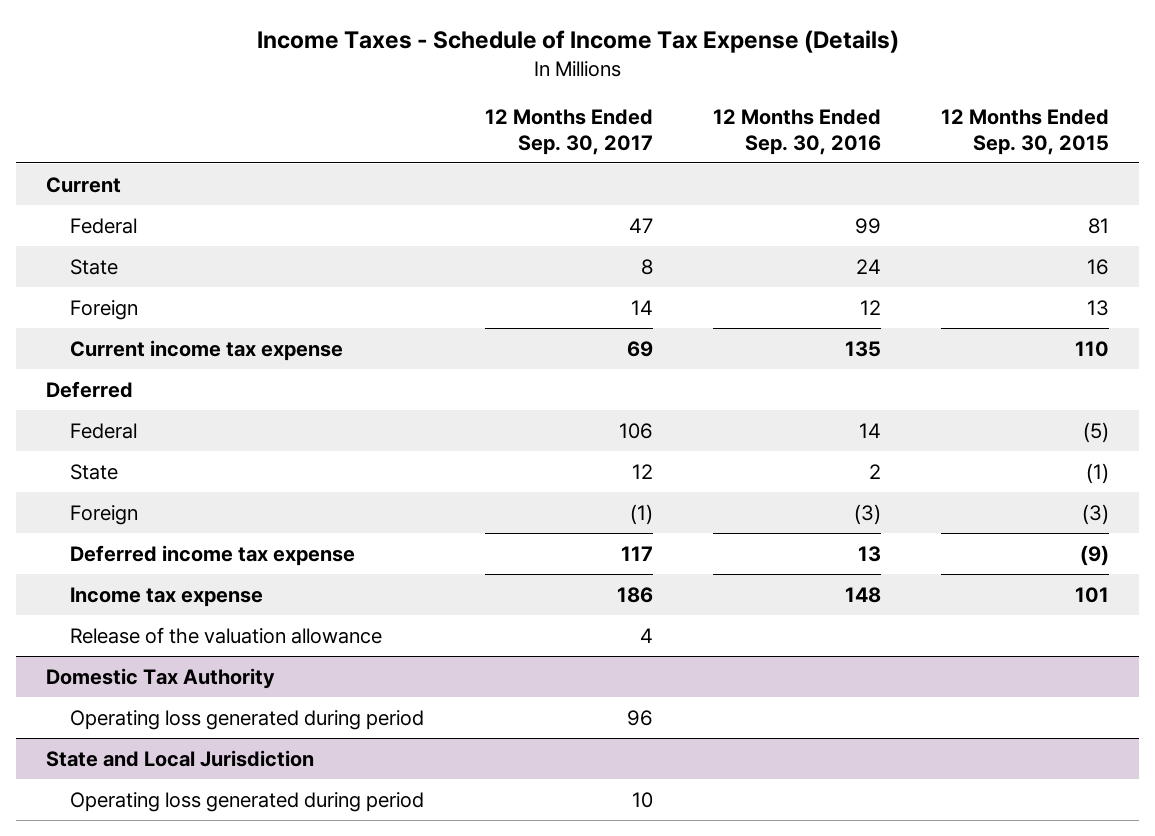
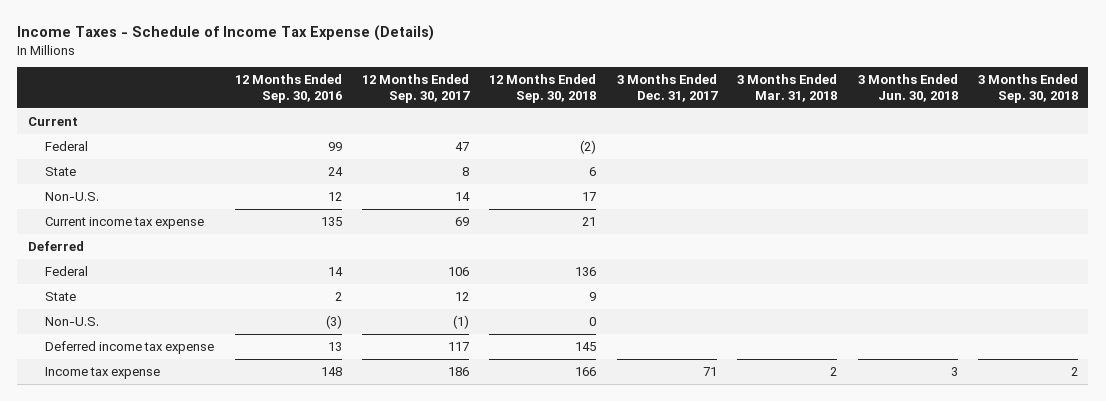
[940,108,1109,155] 12 Months Ended Sep. 30, 2015 -> none
none -> [489,74,597,104] 12 Months Ended Sep. 30, 2018
none -> [616,74,718,103] 3 Months Ended Dec. 31, 2017
none -> [737,74,838,103] 3 Months Ended Mar. 31, 2018
none -> [857,74,958,103] 3 Months Ended Jun. 30, 2018
none -> [978,74,1079,104] 3 Months Ended Sep. 30, 2018
[70,299,139,320] Foreign -> [45,191,100,201] Non-U.S.
[70,504,139,525] Foreign -> [45,316,100,326] Non-U.S.
[70,626,383,644] Release of the valuation allowance -> none
[46,667,276,689] Domestic Tax Authority -> none
[70,709,425,730] Operating loss generated during period -> none
[46,749,315,767] State and Local Jurisdiction -> none
[70,791,425,812] Operating loss generated during period -> none

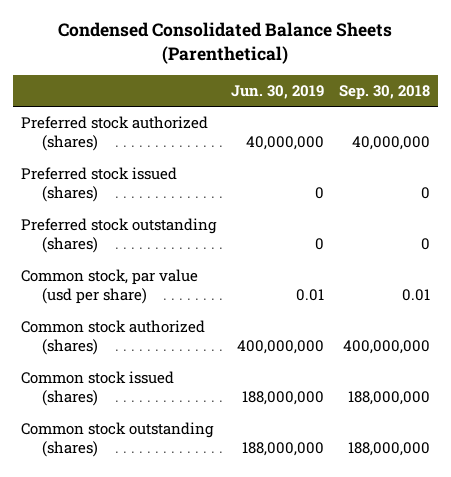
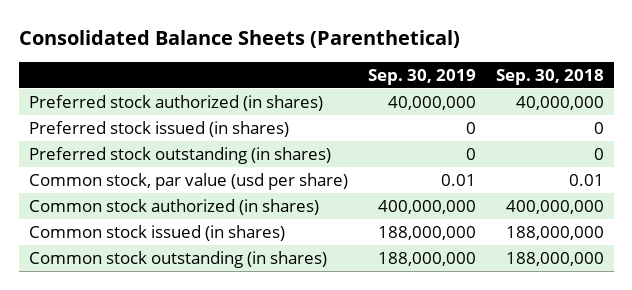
[58,22,393,64] Condensed Consolidated Balance Sheets (Parenthetical) -> [18,29,460,48] Consolidated Balance Sheets (Parenthetical)
[230,84,324,99] Jun. 30, 2019 -> none
none -> [367,68,476,85] Sep. 30, 2019
[20,116,208,152] Preferred stock authorized (shares) -> [28,94,323,111] Preferred stock authorized (in shares)
[20,167,177,203] Preferred stock issued (shares) -> [28,120,289,137] Preferred stock issued (in shares)
[20,218,217,254] Preferred stock outstanding (shares) -> [28,146,331,164] Preferred stock outstanding (in shares)
[20,320,205,356] Common stock authorized (shares) -> [28,198,319,215] Common stock authorized (in shares)
[20,371,174,407] Common stock issued (shares) -> [28,224,285,241] Common stock issued (in shares)
[20,422,214,458] Common stock outstanding (shares) -> [28,250,327,268] Common stock outstanding (in shares)

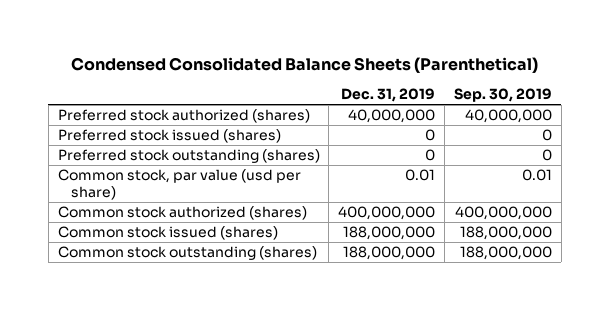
[18,29,460,48] Consolidated Balance Sheets (Parenthetical) -> [70,56,538,73] Condensed Consolidated Balance Sheets (Parenthetical)
[495,68,604,85] Sep. 30, 2018 -> none
none -> [341,87,436,102] Dec. 31, 2019
[28,94,323,111] Preferred stock authorized (in shares) -> [57,109,310,124] Preferred stock authorized (shares)
[28,120,289,137] Preferred stock issued (in shares) -> [57,129,281,144] Preferred stock issued (shares)
[28,146,331,164] Preferred stock outstanding (in shares) -> [57,149,320,164] Preferred stock outstanding (shares)
[28,198,319,215] Common stock authorized (in shares) -> [57,206,307,221] Common stock authorized (shares)
[28,224,285,241] Common stock issued (in shares) -> [57,226,278,241] Common stock issued (shares)
[28,250,327,268] Common stock outstanding (in shares) -> [57,246,317,261] Common stock outstanding (shares)

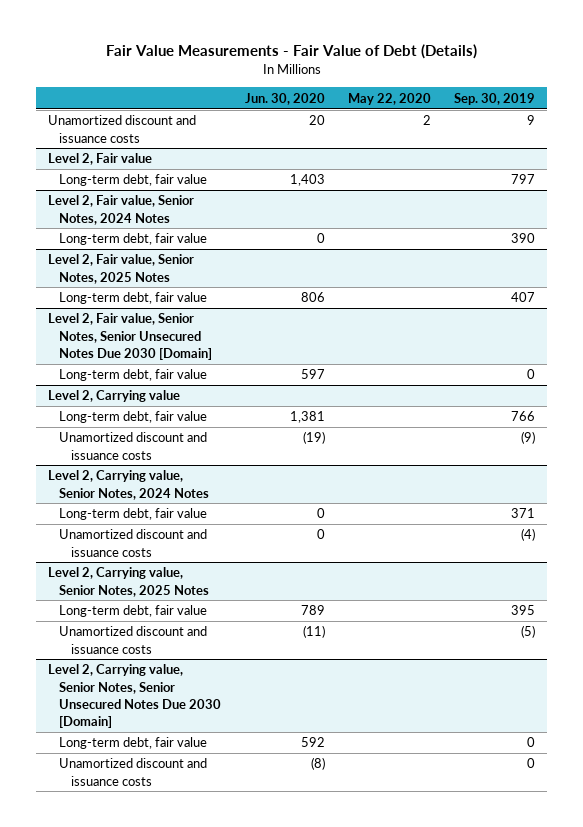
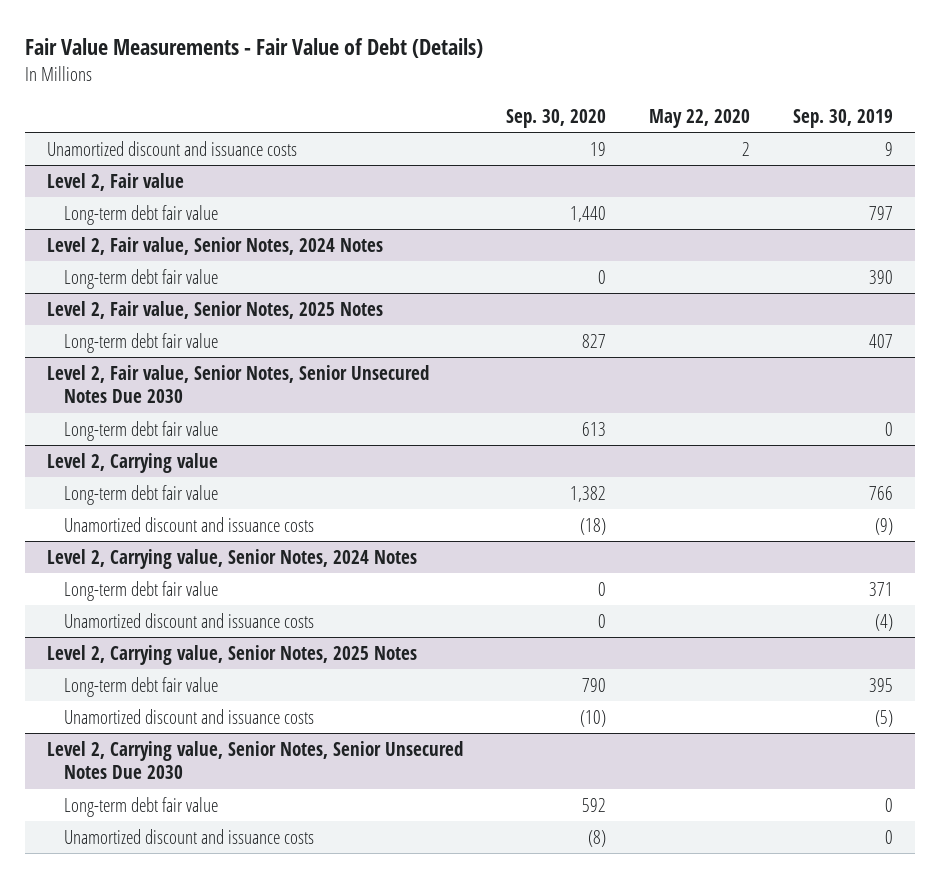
[244,92,325,105] Jun. 30, 2020 -> none
none -> [505,108,606,128] Sep. 30, 2020
[59,174,208,187] Long-term debt, fair value -> [63,204,218,225] Long-term debt fair value
[59,233,208,246] Long-term debt, fair value -> [63,268,218,289] Long-term debt fair value
[59,292,208,305] Long-term debt, fair value -> [63,332,218,353] Long-term debt fair value
[47,313,213,360] Level 2, Fair value, Senior Notes, Senior Unsecured Notes Due 2030 [Domain] -> [46,364,429,404] Level 2, Fair value, Senior Notes, Senior Unsecured Notes Due 2030
[59,369,208,382] Long-term debt, fair value -> [63,420,218,441] Long-term debt fair value
[59,411,208,424] Long-term debt, fair value -> [63,484,218,505] Long-term debt fair value
[59,508,208,521] Long-term debt, fair value -> [63,580,218,601] Long-term debt fair value
[59,605,208,618] Long-term debt, fair value -> [63,676,218,697] Long-term debt fair value
[47,664,222,728] Level 2, Carrying value, Senior Notes, Senior Unsecured Notes Due 2030 [Domain] -> [46,740,463,780] Level 2, Carrying value, Senior Notes, Senior Unsecured Notes Due 2030
[59,737,208,750] Long-term debt, fair value -> [63,796,218,817] Long-term debt fair value

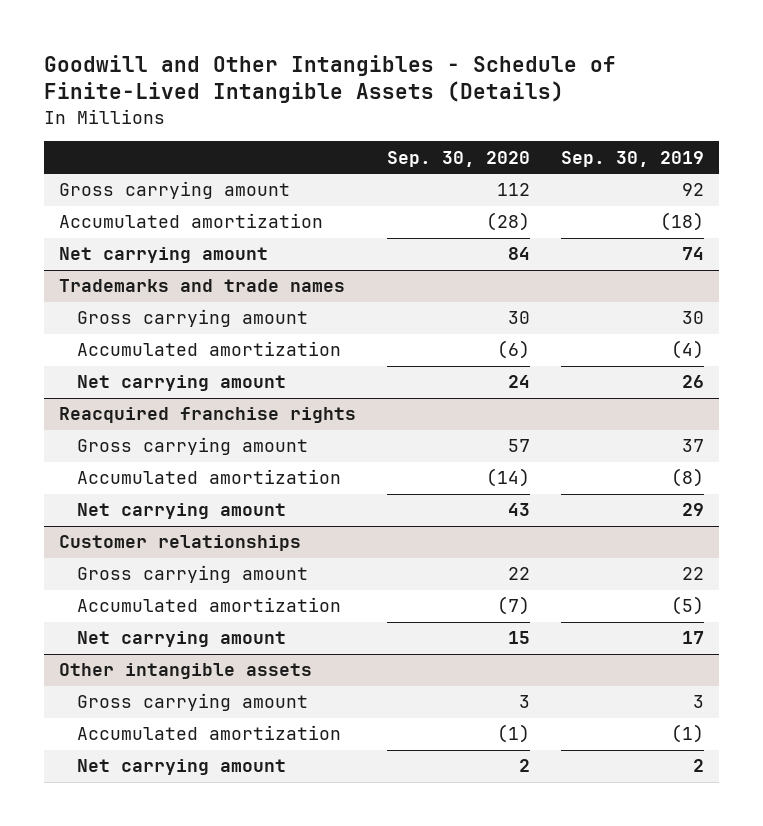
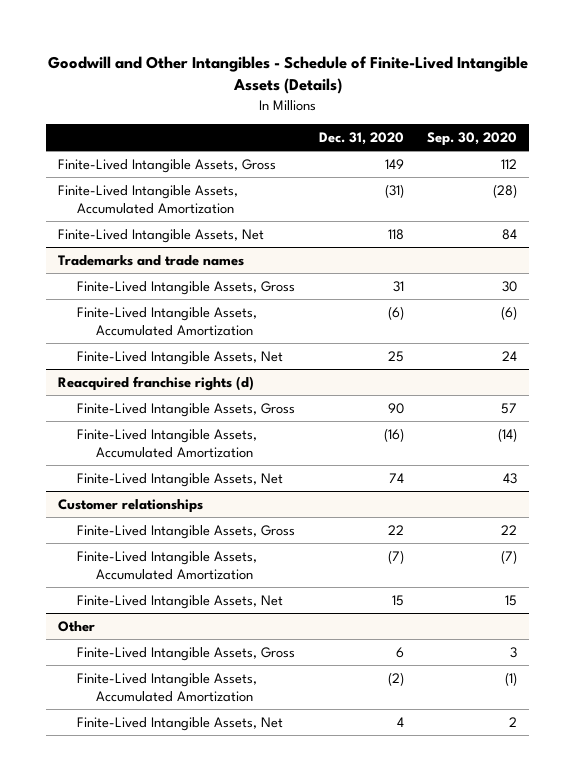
[560,150,704,167] Sep. 30, 2019 -> none
none -> [318,131,404,145] Dec. 31, 2020
[59,181,291,200] Gross carrying amount -> [57,158,276,173] Finite-Lived Intangible Assets, Gross
[59,213,324,229] Accumulated amortization -> [57,184,238,215] Finite-Lived Intangible Assets, Accumulated Amortization
[59,247,269,264] Net carrying amount -> [57,228,264,243] Finite-Lived Intangible Assets, Net
[76,309,308,328] Gross carrying amount -> [76,280,295,295] Finite-Lived Intangible Assets, Gross
[76,341,341,357] Accumulated amortization -> [76,306,257,337] Finite-Lived Intangible Assets, Accumulated Amortization
[76,375,286,392] Net carrying amount -> [76,350,283,365] Finite-Lived Intangible Assets, Net
[59,407,357,424] Reacquired franchise rights -> [57,375,254,391] Reacquired franchise rights (d)
[76,437,308,456] Gross carrying amount -> [76,402,295,417] Finite-Lived Intangible Assets, Gross
[76,469,341,485] Accumulated amortization -> [76,428,257,459] Finite-Lived Intangible Assets, Accumulated Amortization
[76,503,286,520] Net carrying amount -> [76,472,283,487] Finite-Lived Intangible Assets, Net
[76,565,308,584] Gross carrying amount -> [76,524,295,539] Finite-Lived Intangible Assets, Gross
[76,597,341,613] Accumulated amortization -> [76,550,257,581] Finite-Lived Intangible Assets, Accumulated Amortization
[76,631,286,648] Net carrying amount -> [76,594,283,609] Finite-Lived Intangible Assets, Net
[59,663,313,680] Other intangible assets -> [57,620,95,632] Other
[76,693,308,712] Gross carrying amount -> [76,646,295,661] Finite-Lived Intangible Assets, Gross
[76,725,341,741] Accumulated amortization -> [76,672,257,703] Finite-Lived Intangible Assets, Accumulated Amortization
[76,759,286,776] Net carrying amount -> [76,716,283,731] Finite-Lived Intangible Assets, Net

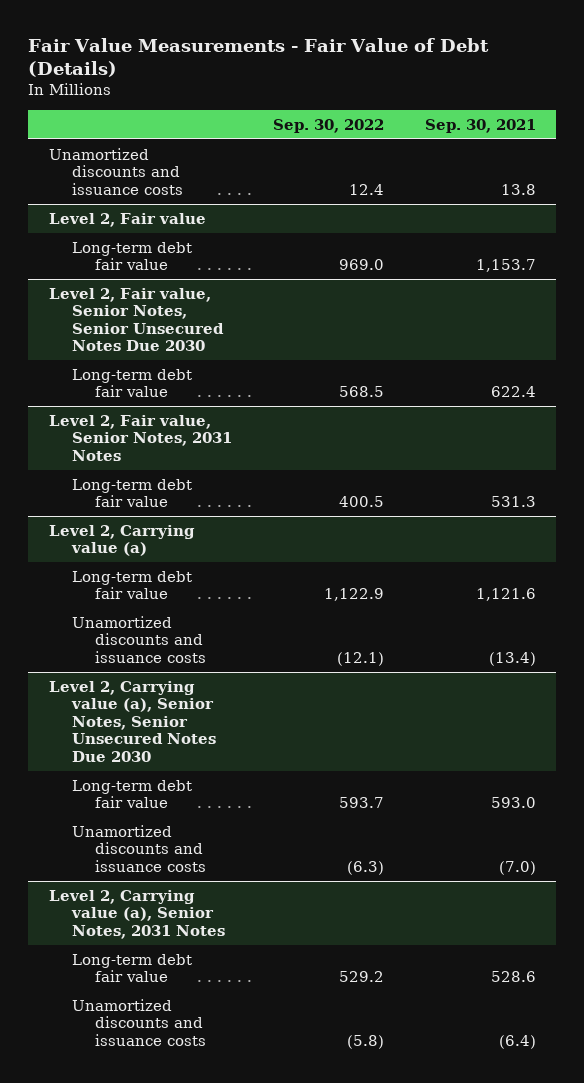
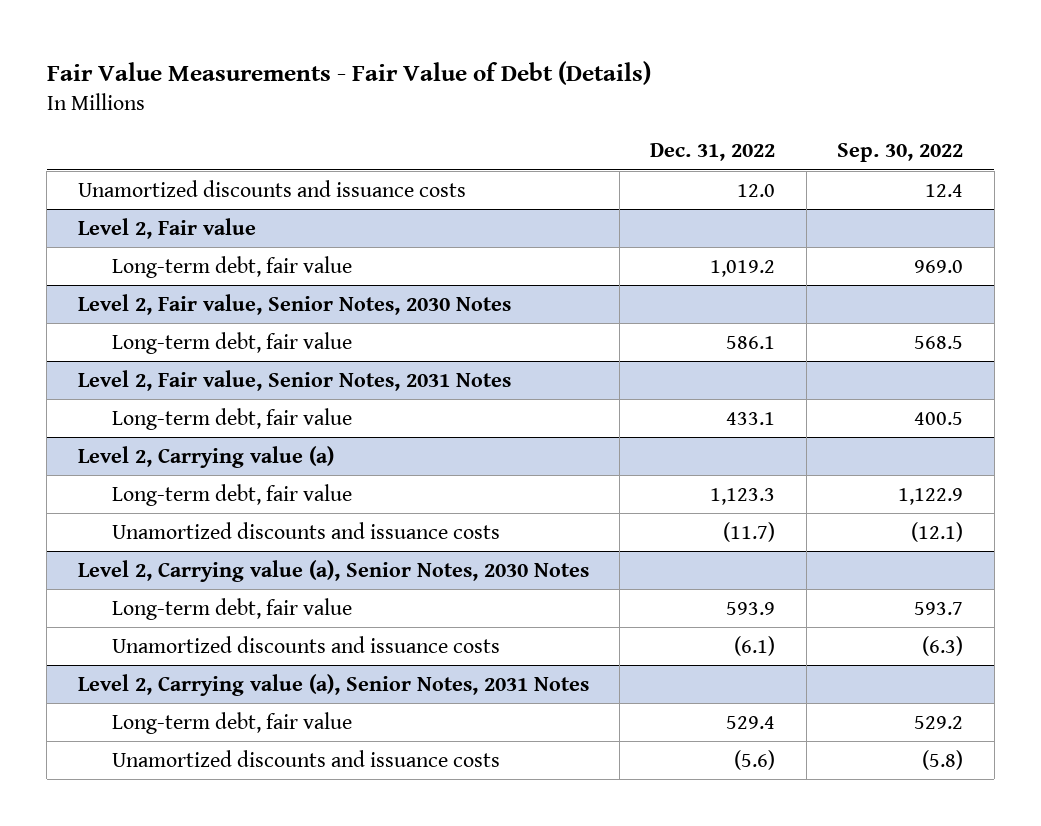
[424,119,536,134] Sep. 30, 2021 -> none
none -> [650,143,776,162] Dec. 31, 2022
[71,241,192,271] Long-term debt fair value -> [112,255,353,278] Long-term debt, fair value
[48,287,224,352] Level 2, Fair value, Senior Notes, Senior Unsecured Notes Due 2030 -> [77,293,511,315] Level 2, Fair value, Senior Notes, 2030 Notes
[71,368,192,398] Long-term debt fair value -> [112,331,353,354] Long-term debt, fair value
[71,478,192,508] Long-term debt fair value -> [112,407,353,430] Long-term debt, fair value
[71,570,192,600] Long-term debt fair value -> [112,483,353,506] Long-term debt, fair value
[48,680,216,763] Level 2, Carrying value (a), Senior Notes, Senior Unsecured Notes Due 2030 -> [77,559,589,582] Level 2, Carrying value (a), Senior Notes, 2030 Notes
[71,779,192,809] Long-term debt fair value -> [112,597,353,620] Long-term debt, fair value
[71,953,192,983] Long-term debt fair value -> [112,711,353,734] Long-term debt, fair value

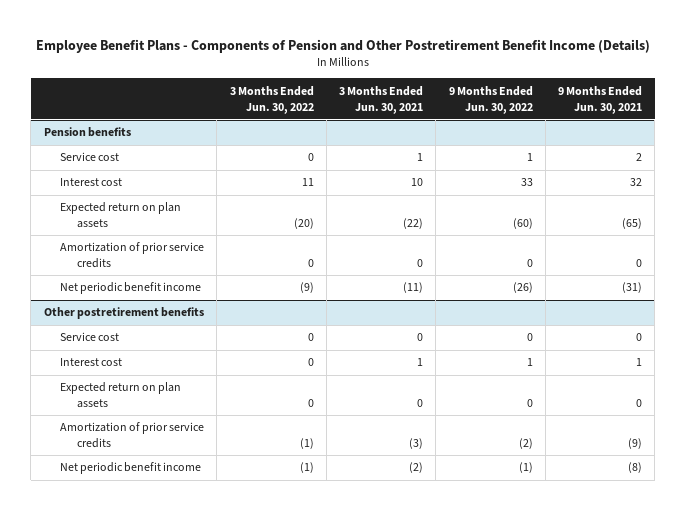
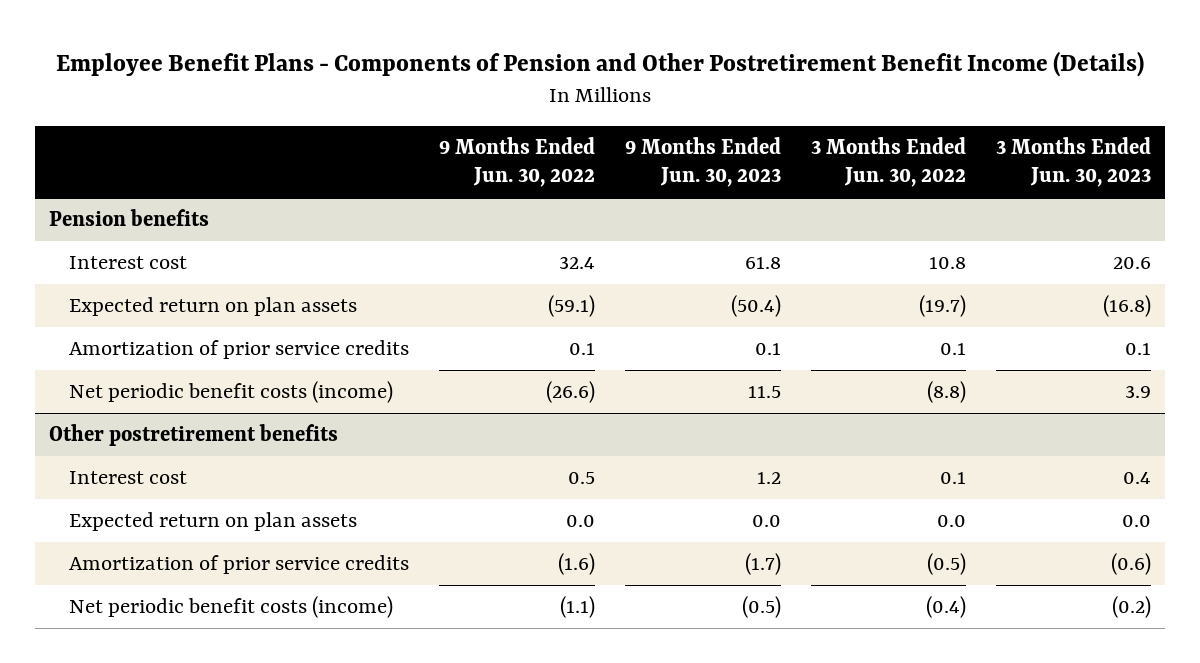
[339,85,424,114] 3 Months Ended Jun. 30, 2021 -> none
[558,85,643,114] 9 Months Ended Jun. 30, 2021 -> none
none -> [624,136,781,188] 9 Months Ended Jun. 30, 2023
none -> [995,136,1151,188] 3 Months Ended Jun. 30, 2023
[60,152,120,162] Service cost -> none
[301,178,314,187] 11 -> [928,257,966,270] 10.8
[520,178,533,187] 33 -> [558,256,595,270] 32.4
[293,218,314,230] (20) -> [918,295,966,318] (19.7)
[512,218,533,230] (60) -> [547,295,595,318] (59.1)
[307,259,314,268] 0 -> [939,343,966,356] 0.1
[526,259,533,268] 0 -> [568,343,595,356] 0.1
[60,282,202,295] Net periodic benefit income -> [68,381,393,404] Net periodic benefit costs (income)
[299,282,314,294] (9) -> [926,381,966,404] (8.8)
[512,282,533,294] (26) -> [545,381,595,404] (26.6)
[60,332,120,342] Service cost -> none
[307,358,314,367] 0 -> [939,472,966,485] 0.1
[526,358,533,367] 1 -> [567,472,595,485] 0.5
[307,399,314,408] 0 -> [936,515,966,528] 0.0
[526,399,533,408] 0 -> [565,515,595,528] 0.0
[299,438,314,450] (1) -> [926,553,966,576] (0.5)
[518,438,533,450] (2) -> [557,553,595,576] (1.6)
[60,462,202,475] Net periodic benefit income -> [68,596,393,619] Net periodic benefit costs (income)
[299,462,314,474] (1) -> [925,596,966,619] (0.4)
[518,462,533,474] (1) -> [559,596,595,619] (1.1)

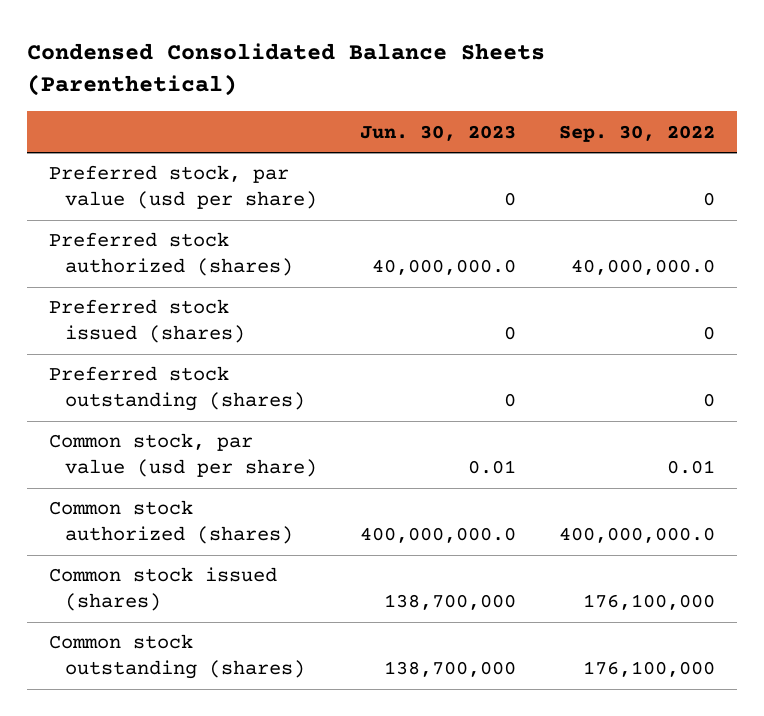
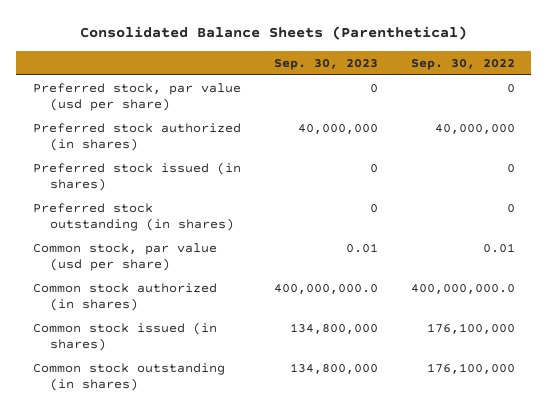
[26,42,545,96] Condensed Consolidated Balance Sheets (Parenthetical) -> [79,26,467,41] Consolidated Balance Sheets (Parenthetical)
[360,124,517,141] Jun. 30, 2023 -> none
none -> [273,58,378,70] Sep. 30, 2023
[48,232,294,277] Preferred stock authorized (shares) -> [32,122,241,152] Preferred stock authorized (in shares)
[571,259,716,276] 40,000,000.0 -> [434,123,515,134] 40,000,000
[48,299,246,344] Preferred stock issued (shares) -> [32,161,241,192] Preferred stock issued (in shares)
[48,366,306,412] Preferred stock outstanding (shares) -> [32,202,235,232] Preferred stock outstanding (in shares)
[48,500,294,545] Common stock authorized (shares) -> [32,282,217,312] Common stock authorized (in shares)
[48,567,277,612] Common stock issued (shares) -> [32,321,217,352] Common stock issued (in shares)
[48,634,306,680] Common stock outstanding (shares) -> [32,362,225,392] Common stock outstanding (in shares)

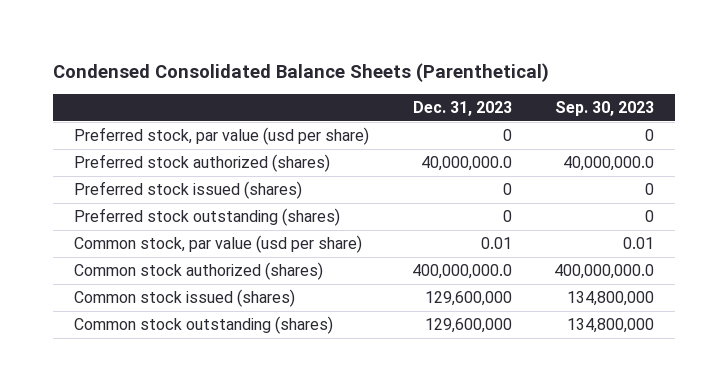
[79,26,467,41] Consolidated Balance Sheets (Parenthetical) -> [52,62,549,82] Condensed Consolidated Balance Sheets (Parenthetical)
[410,58,515,70] Sep. 30, 2022 -> none
none -> [412,101,512,117] Dec. 31, 2023
[32,122,241,152] Preferred stock authorized (in shares) -> [74,154,331,173] Preferred stock authorized (shares)
[297,123,378,134] 40,000,000 -> [562,156,654,172] 40,000,000.0
[32,161,241,192] Preferred stock issued (in shares) -> [74,181,303,200] Preferred stock issued (shares)
[32,202,235,232] Preferred stock outstanding (in shares) -> [74,208,341,227] Preferred stock outstanding (shares)
[32,282,217,312] Common stock authorized (in shares) -> [74,262,324,281] Common stock authorized (shares)
[32,321,217,352] Common stock issued (in shares) -> [74,289,296,308] Common stock issued (shares)
[32,362,225,392] Common stock outstanding (in shares) -> [74,316,334,335] Common stock outstanding (shares)

